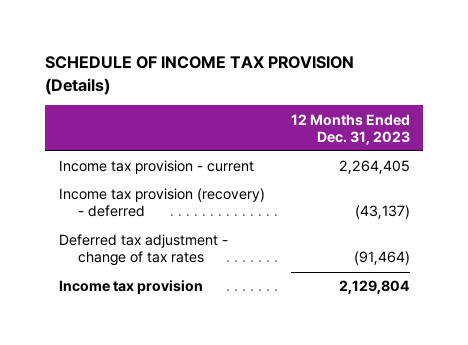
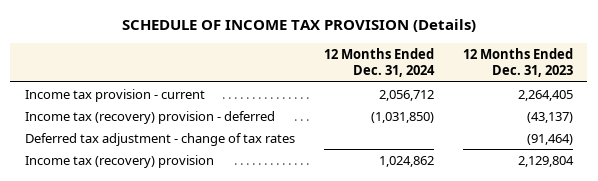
none -> [323,47,435,78] 12 Months Ended Dec. 31, 2024
[58,188,265,218] Income tax provision (recovery) - deferred -> [24,110,275,124] Income tax (recovery) provision - deferred
[58,280,203,295] Income tax provision -> [24,154,214,168] Income tax (recovery) provision

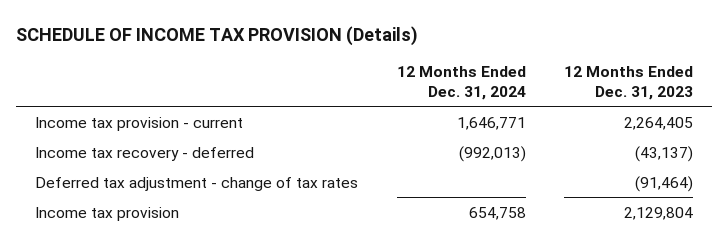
[378,89,434,101] 2,056,712 -> [456,116,526,130] 1,646,771
[24,110,275,124] Income tax (recovery) provision - deferred -> [35,146,255,161] Income tax recovery - deferred
[370,111,434,123] (1,031,850) -> [458,145,526,162] (992,013)
[24,154,214,168] Income tax (recovery) provision -> [35,206,180,221] Income tax provision
[378,155,434,167] 1,024,862 -> [468,206,526,220] 654,758

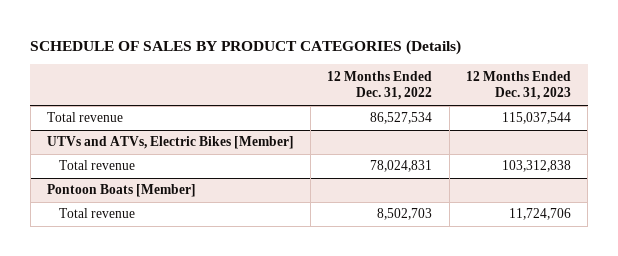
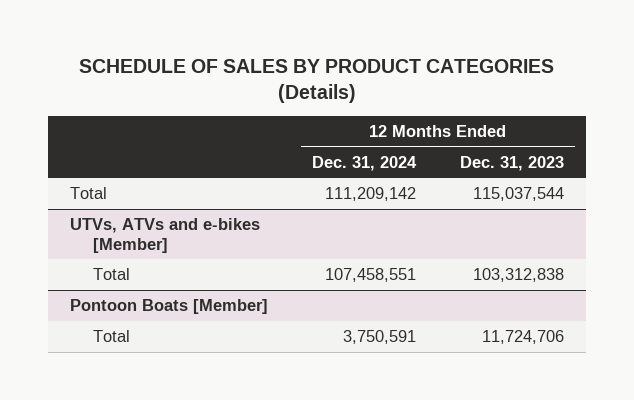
[327,70,433,101] 12 Months Ended Dec. 31, 2022 -> none
none -> [311,155,417,171] Dec. 31, 2024
[46,112,123,123] Total revenue -> [69,187,107,200] Total
[46,136,294,150] UTVs and ATVs, Electric Bikes [Member] -> [69,218,260,253] UTVs, ATVs and e-bikes [Member]
[59,160,136,171] Total revenue -> [93,268,131,281] Total
[59,208,136,219] Total revenue -> [93,330,131,343] Total

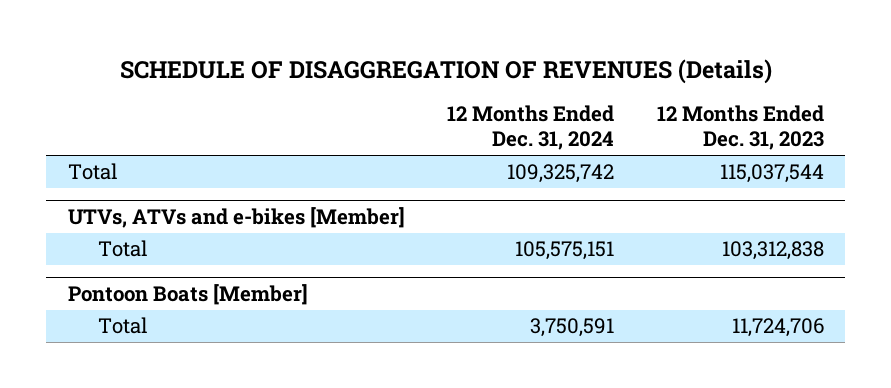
[78,59,554,104] SCHEDULE OF SALES BY PRODUCT CATEGORIES (Details) -> [119,58,772,84] SCHEDULE OF DISAGGREGATION OF REVENUES (Details)
[324,187,416,202] 111,209,142 -> [507,164,615,184] 109,325,742
[324,268,416,283] 107,458,551 -> [515,241,615,261] 105,575,151

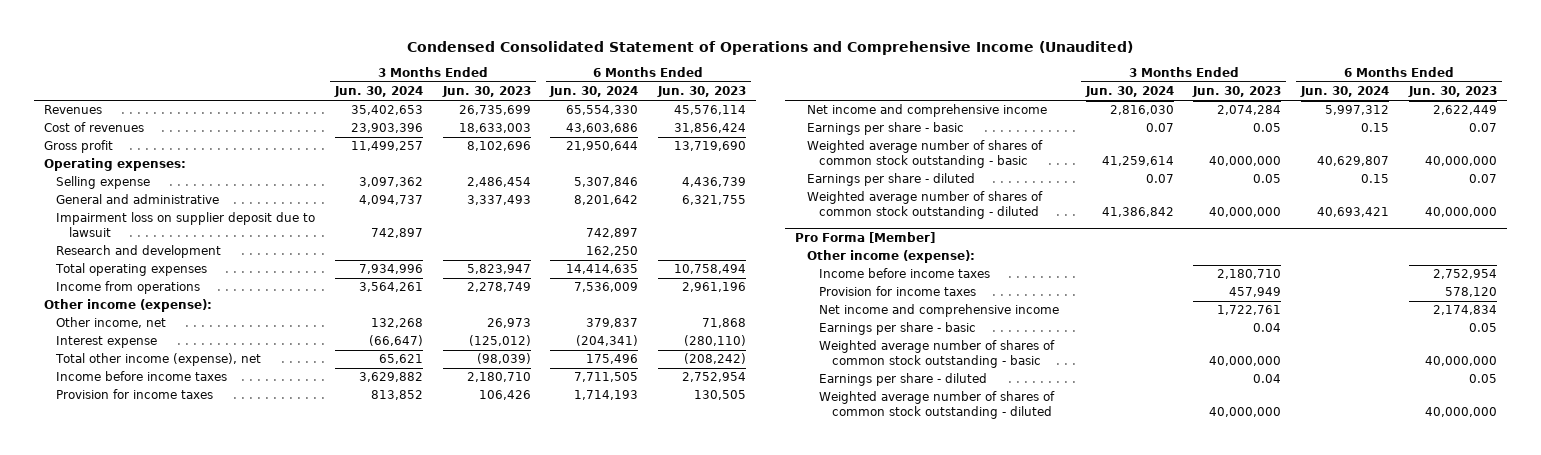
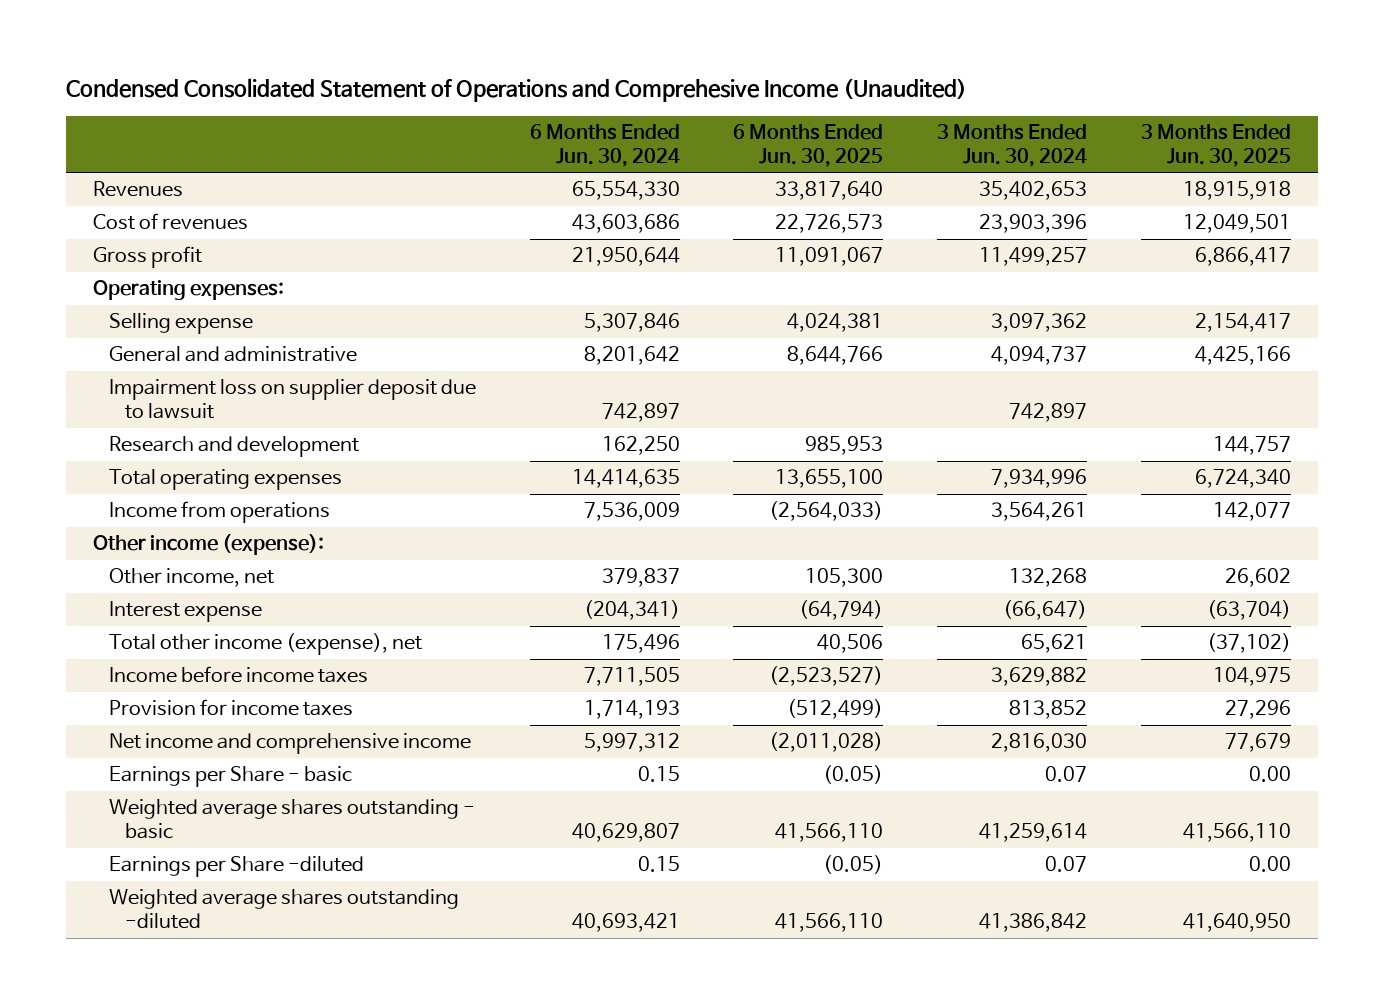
[407,41,1134,56] Condensed Consolidated Statement of Operations and Comprehensive Income (Unaudited) -> [66,78,968,103] Condensed Consolidated Statement of Operations and Comprehesive Income (Unaudited)
[441,86,531,98] Jun. 30, 2023 -> none
[657,86,747,98] Jun. 30, 2023 -> none
none -> [733,123,884,167] 6 Months Ended Jun. 30, 2025
none -> [1140,123,1291,167] 3 Months Ended Jun. 30, 2025
[794,231,935,243] Pro Forma [Member] -> none
[806,250,975,264] Other income (expense): -> none
[819,268,991,279] Income before income taxes -> none
[819,286,977,297] Provision for income taxes -> none
[819,304,1060,318] Net income and comprehensive income -> none
[819,322,977,336] Earnings per share - basic -> none
[819,340,1056,369] Weighted average number of shares of common stock outstanding - basic -> none
[819,373,988,387] Earnings per share - diluted -> none
[819,391,1056,420] Weighted average number of shares of common stock outstanding - diluted -> none
[806,122,964,136] Earnings per share - basic -> [108,766,352,788] Earnings per Share - basic
[806,140,1043,169] Weighted average number of shares of common stock outstanding - basic -> [108,799,475,840] Weighted average shares outstanding - basic
[806,173,975,187] Earnings per share - diluted -> [108,856,364,878] Earnings per Share -diluted
[806,191,1043,220] Weighted average number of shares of common stock outstanding - diluted -> [108,889,459,930] Weighted average shares outstanding -diluted

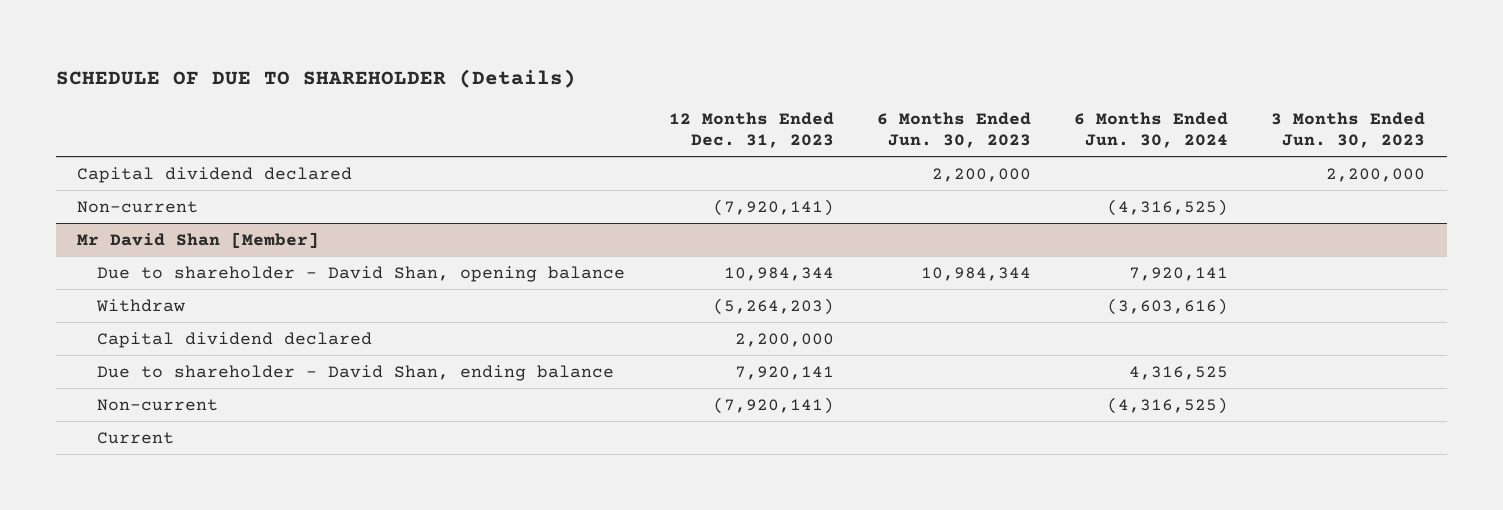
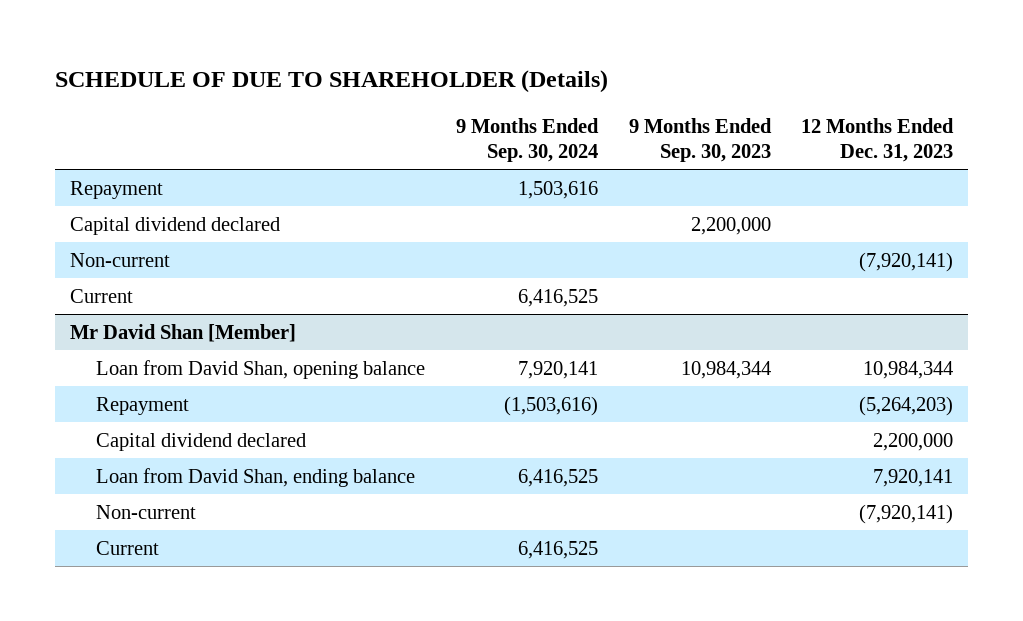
[876,111,1031,149] 6 Months Ended Jun. 30, 2023 -> none
[1074,111,1229,149] 6 Months Ended Jun. 30, 2024 -> none
[1271,111,1426,149] 3 Months Ended Jun. 30, 2023 -> none
none -> [456,117,600,162] 9 Months Ended Sep. 30, 2024
none -> [628,117,772,162] 9 Months Ended Sep. 30, 2023
none -> [70,180,164,199] Repayment
none -> [70,288,134,303] Current
[97,265,626,282] Due to shareholder - David Shan, opening balance -> [96,359,426,379] Loan from David Shan, opening balance
[96,298,186,312] Withdraw -> [96,396,190,415] Repayment
[97,364,615,381] Due to shareholder - David Shan, ending balance -> [96,467,416,487] Loan from David Shan, ending balance

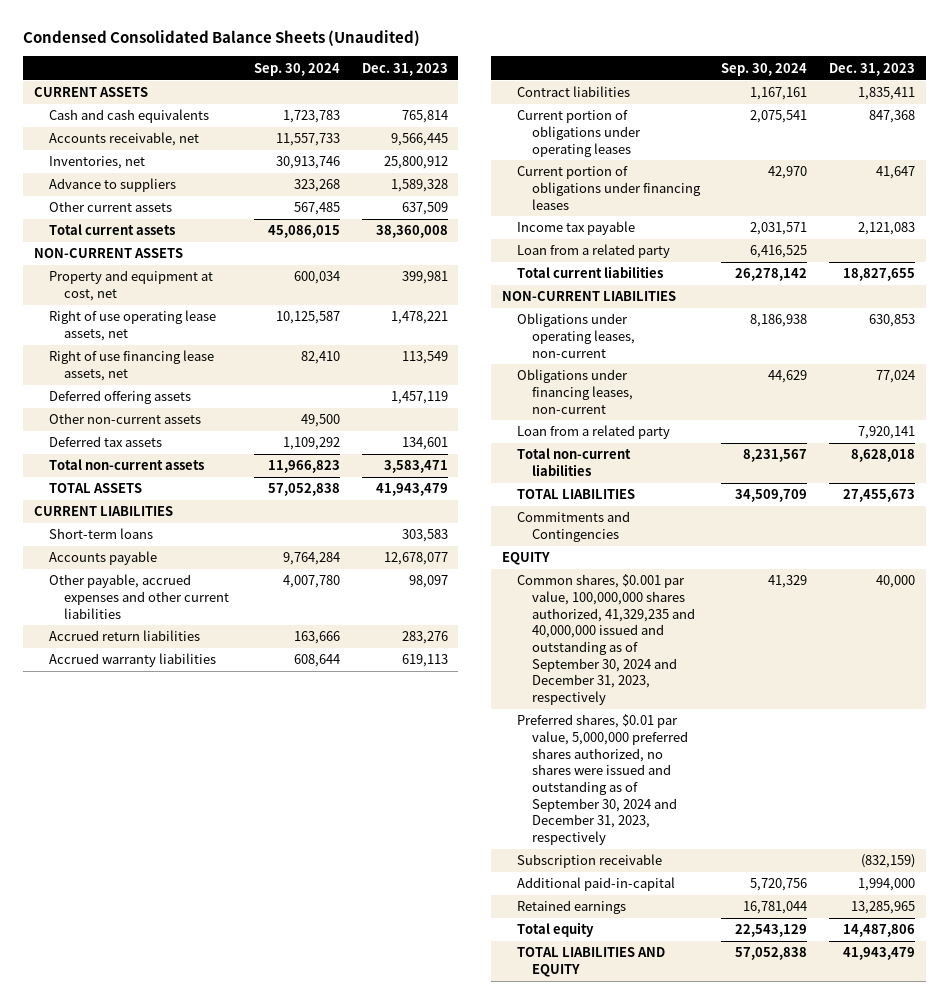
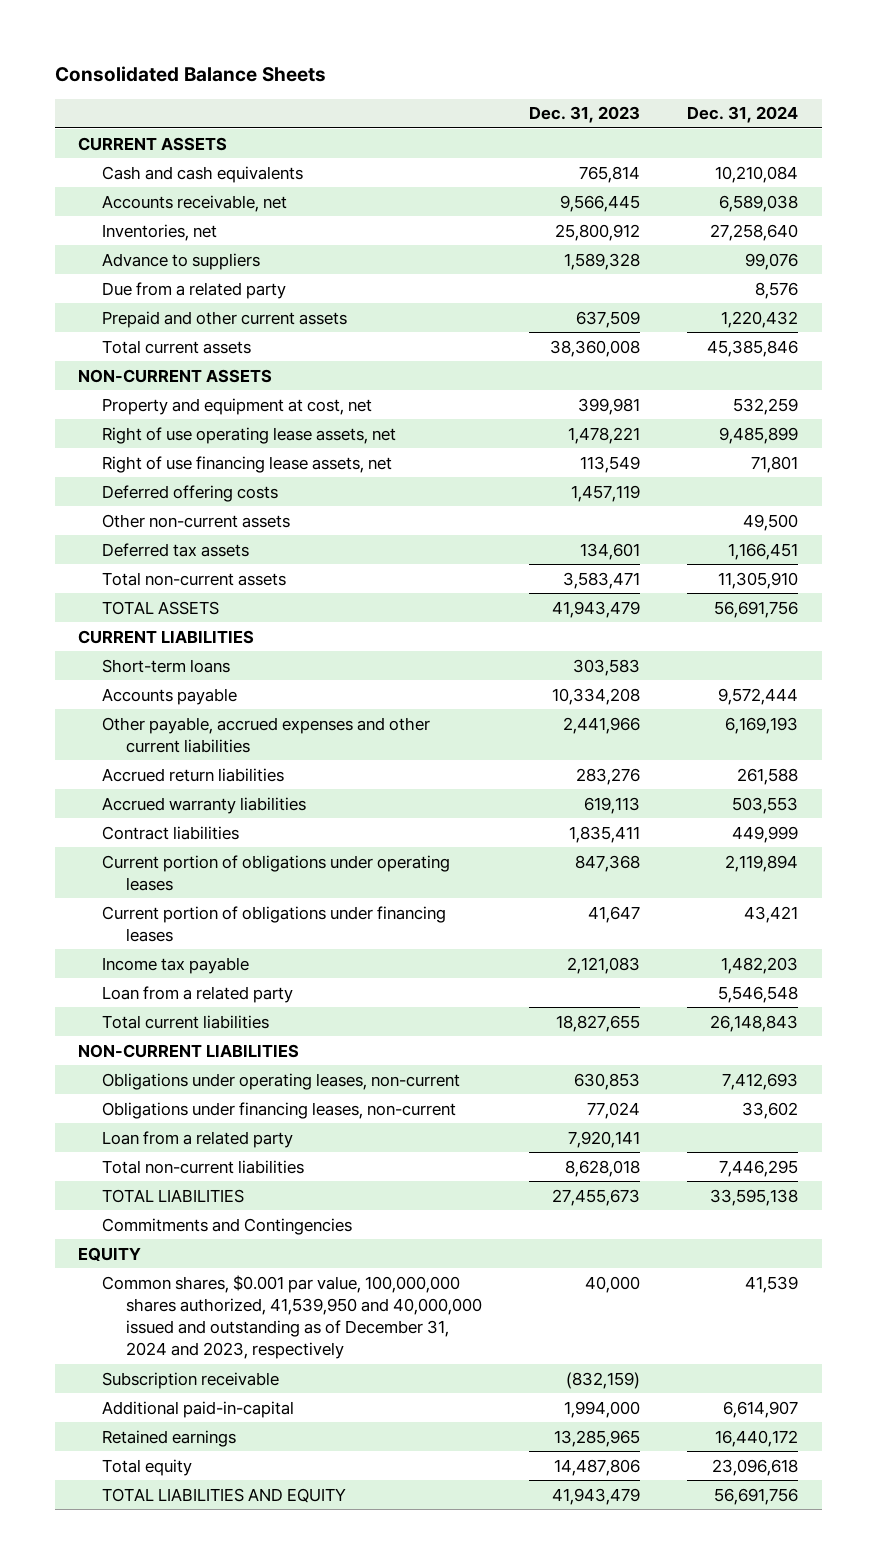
[23,30,421,47] Condensed Consolidated Balance Sheets (Unaudited) -> [54,66,326,83] Consolidated Balance Sheets
[253,62,340,76] Sep. 30, 2024 -> none
none -> [687,106,799,124] Dec. 31, 2024
none -> [102,281,287,299] Due from a related party
[49,201,173,213] Other current assets -> [102,310,348,328] Prepaid and other current assets
[49,390,192,405] Deferred offering assets -> [102,484,279,502] Deferred offering costs
[383,552,448,566] 12,678,077 -> [552,687,641,705] 10,334,208
[408,575,448,589] 98,097 -> [563,716,641,734] 2,441,966
[516,714,688,845] Preferred shares, $0.01 par value, 5,000,000 preferred shares authorized, no shares were issued and outstanding as of September 30, 2024 and December 31, 2023, respectively -> none
[516,574,695,705] Common shares, $0.001 par value, 100,000,000 shares authorized, 41,329,235 and 40,000,000 issued and outstanding as of September 30, 2024 and December 31, 2023, respectively -> [102,1274,483,1360] Common shares, $0.001 par value, 100,000,000 shares authorized, 41,539,950 and 40,000,000 issued and outstanding as of December 31, 2024 and 2023, respectively

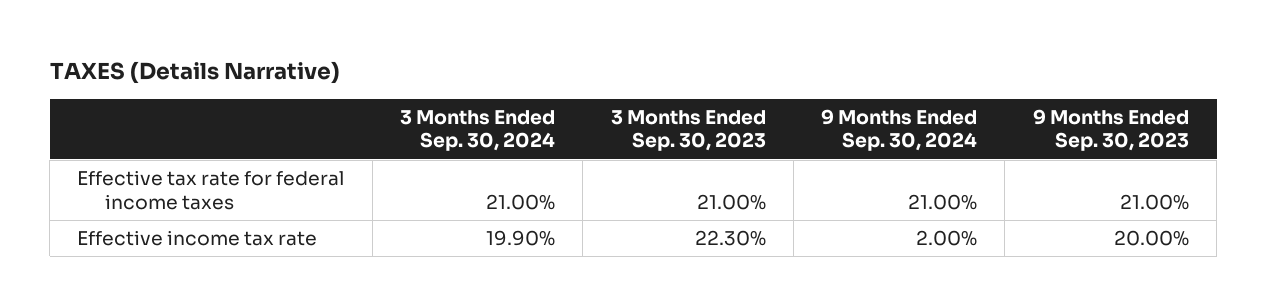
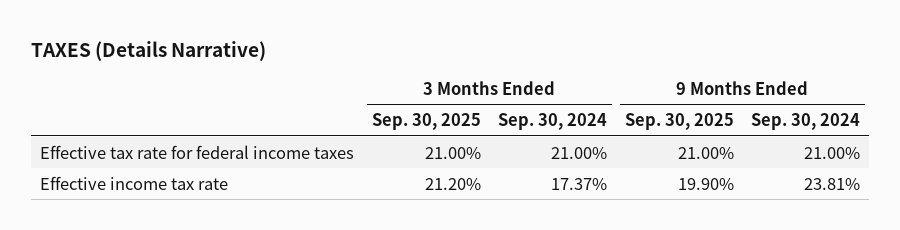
[610,109,766,152] 3 Months Ended Sep. 30, 2023 -> none
[1032,108,1189,152] 9 Months Ended Sep. 30, 2023 -> none
none -> [371,113,481,131] Sep. 30, 2025
none -> [624,113,734,131] Sep. 30, 2025
[485,230,555,247] 19.90% -> [551,177,608,190] 17.37%
[916,230,978,247] 2.00% -> [804,177,861,190] 23.81%

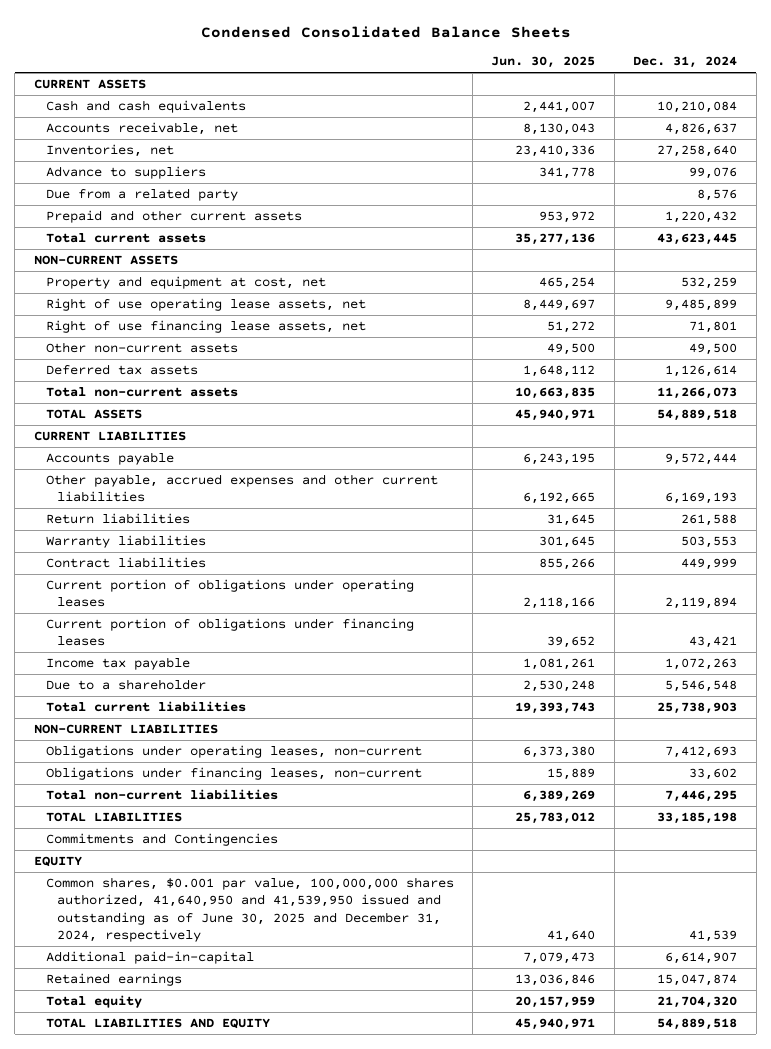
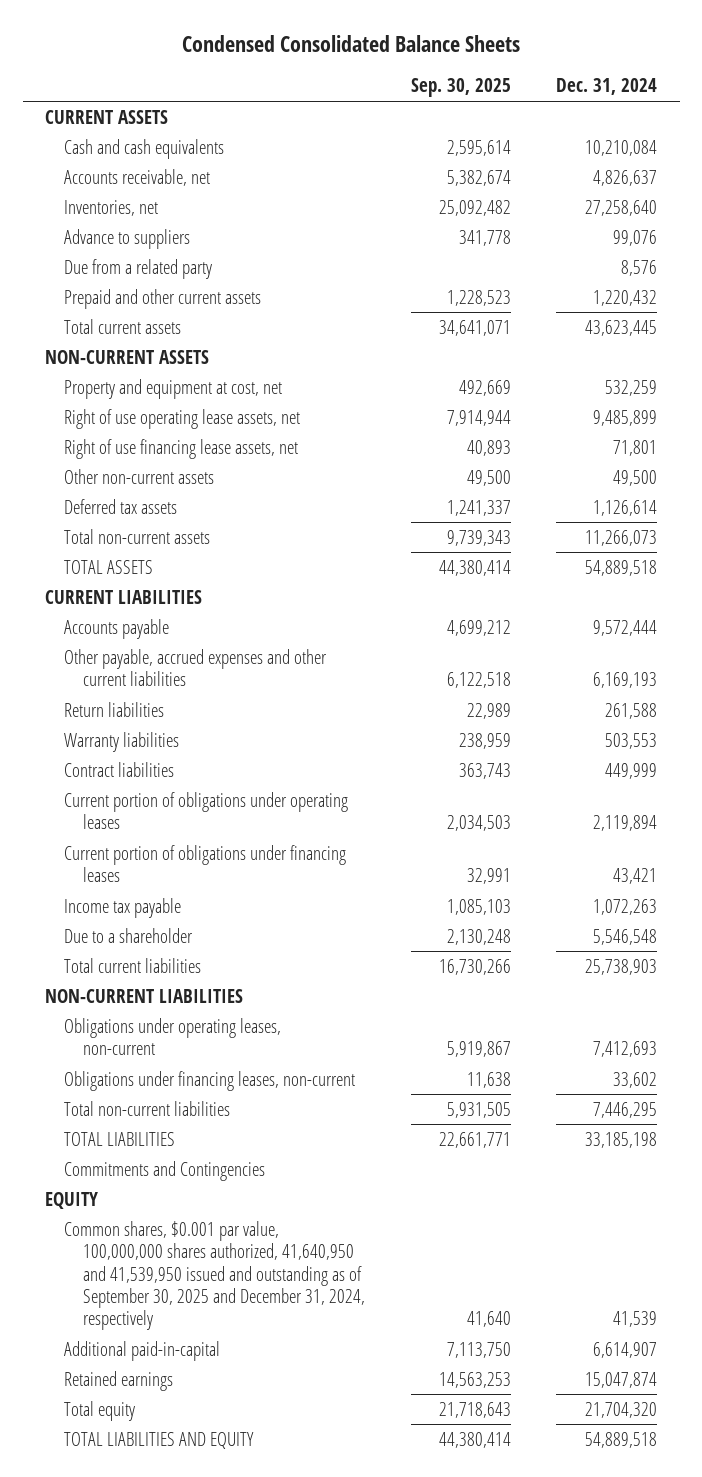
[491,56,596,69] Jun. 30, 2025 -> none
none -> [410,78,511,98] Sep. 30, 2025
[45,876,454,943] Common shares, $0.001 par value, 100,000,000 shares authorized, 41,640,950 and 41,539,950 issued and outstanding as of June 30, 2025 and December 31, 2024, respectively -> [64,1220,366,1331] Common shares, $0.001 par value, 100,000,000 shares authorized, 41,640,950 and 41,539,950 issued and outstanding as of September 30, 2025 and December 31, 2024, respectively

